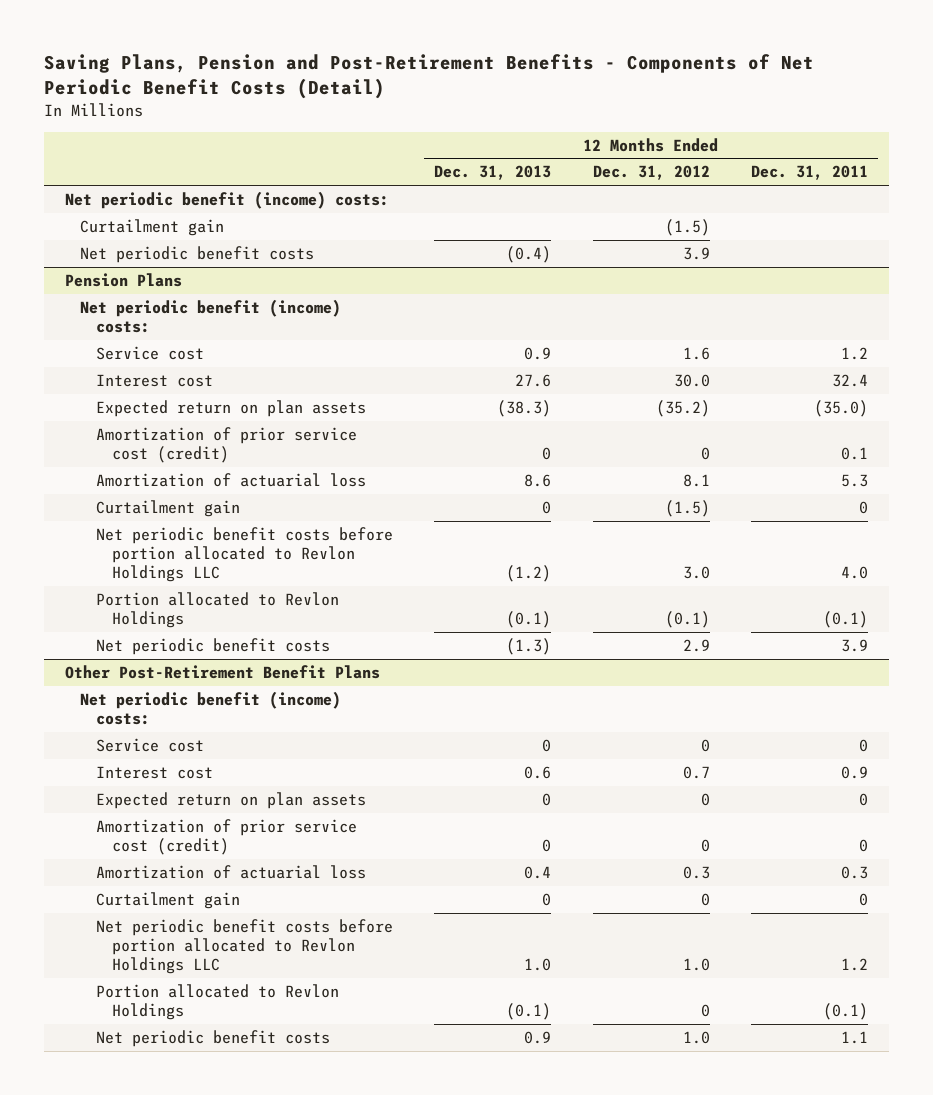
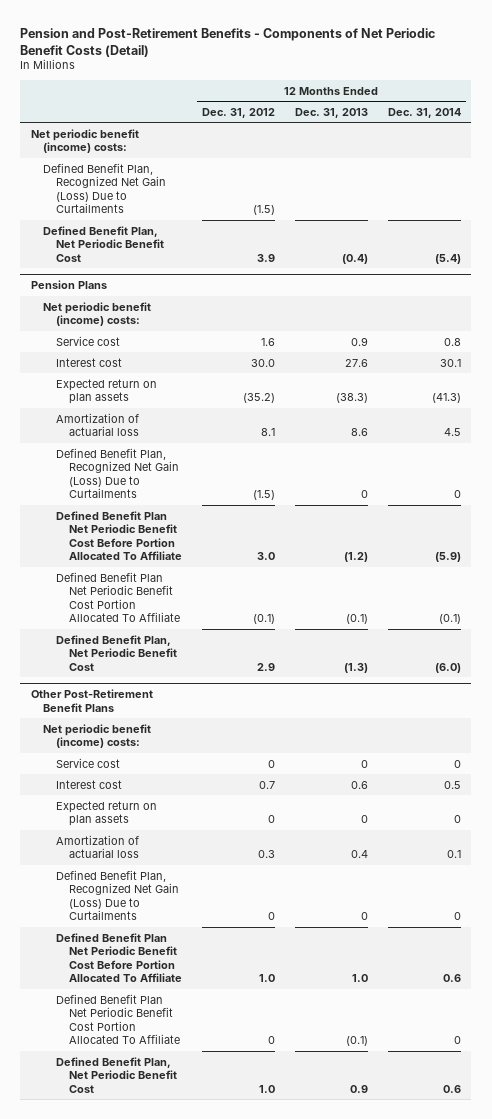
[44,54,815,100] Saving Plans, Pension and Post-Retirement Benefits - Components of Net Periodic Benefit Costs (Detail) -> [20,27,436,57] Pension and Post-Retirement Benefits - Components of Net Periodic Benefit Costs (Detail)
[751,165,869,181] Dec. 31, 2011 -> none
none -> [388,107,462,118] Dec. 31, 2014
[80,218,225,236] Curtailment gain -> [43,162,167,214] Defined Benefit Plan, Recognized Net Gain (Loss) Due to Curtailments
[80,245,315,263] Net periodic benefit costs -> [43,225,165,262] Defined Benefit Plan, Net Periodic Benefit Cost
[95,426,357,464] Amortization of prior service cost (credit) -> none
[95,499,240,517] Curtailment gain -> [56,447,179,499] Defined Benefit Plan, Recognized Net Gain (Loss) Due to Curtailments
[95,526,393,583] Net periodic benefit costs before portion allocated to Revlon Holdings LLC -> [56,510,182,561] Defined Benefit Plan Net Periodic Benefit Cost Before Portion Allocated To Affiliate
[95,591,339,629] Portion allocated to Revlon Holdings -> [56,571,180,623] Defined Benefit Plan Net Periodic Benefit Cost Portion Allocated To Affiliate
[95,637,330,655] Net periodic benefit costs -> [56,634,177,671] Defined Benefit Plan, Net Periodic Benefit Cost
[95,818,357,856] Amortization of prior service cost (credit) -> none
[95,891,240,909] Curtailment gain -> [56,869,179,921] Defined Benefit Plan, Recognized Net Gain (Loss) Due to Curtailments
[95,918,393,975] Net periodic benefit costs before portion allocated to Revlon Holdings LLC -> [56,932,182,983] Defined Benefit Plan Net Periodic Benefit Cost Before Portion Allocated To Affiliate
[95,983,339,1021] Portion allocated to Revlon Holdings -> [56,993,180,1045] Defined Benefit Plan Net Periodic Benefit Cost Portion Allocated To Affiliate
[95,1029,330,1047] Net periodic benefit costs -> [56,1056,177,1093] Defined Benefit Plan, Net Periodic Benefit Cost

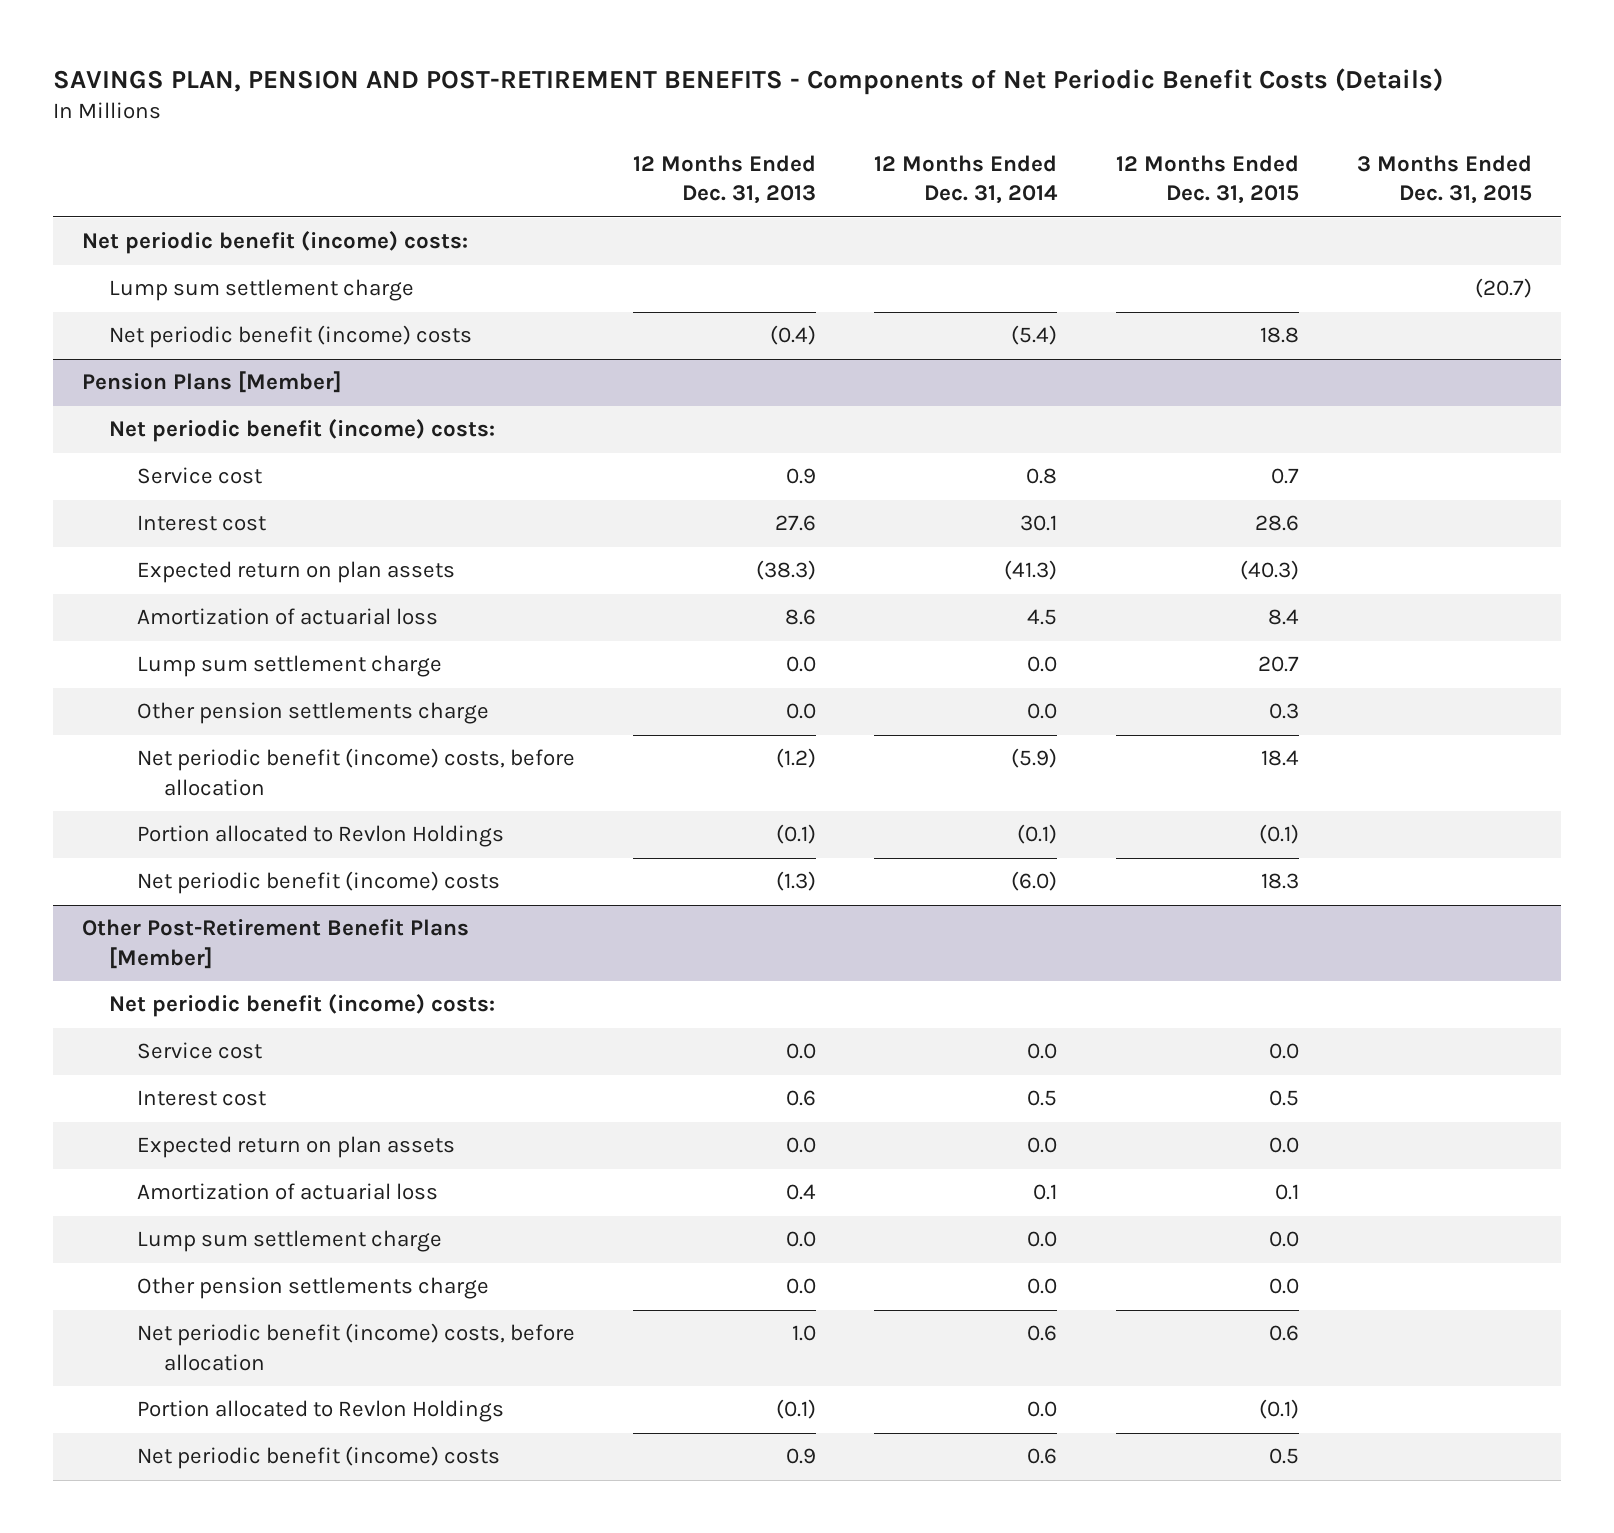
[20,27,436,57] Pension and Post-Retirement Benefits - Components of Net Periodic Benefit Costs (Detail) -> [52,67,1443,95] SAVINGS PLAN, PENSION AND POST-RETIREMENT BENEFITS - Components of Net Periodic Benefit Costs (Details)
[201,107,275,118] Dec. 31, 2012 -> none
none -> [1115,155,1299,205] 12 Months Ended Dec. 31, 2015
none -> [1356,155,1532,205] 3 Months Ended Dec. 31, 2015
[43,162,167,214] Defined Benefit Plan, Recognized Net Gain (Loss) Due to Curtailments -> [109,279,415,302] Lump sum settlement charge
[43,225,165,262] Defined Benefit Plan, Net Periodic Benefit Cost -> [109,325,473,349] Net periodic benefit (income) costs
[30,280,107,290] Pension Plans -> [81,371,342,394] Pension Plans [Member]
[56,447,179,499] Defined Benefit Plan, Recognized Net Gain (Loss) Due to Curtailments -> none
none -> [136,655,442,678] Lump sum settlement charge
none -> [136,702,489,725] Other pension settlements charge
[56,510,182,561] Defined Benefit Plan Net Periodic Benefit Cost Before Portion Allocated To Affiliate -> [136,748,575,796] Net periodic benefit (income) costs, before allocation
[56,571,180,623] Defined Benefit Plan Net Periodic Benefit Cost Portion Allocated To Affiliate -> [136,825,504,848] Portion allocated to Revlon Holdings
[56,634,177,671] Defined Benefit Plan, Net Periodic Benefit Cost -> [136,871,500,895] Net periodic benefit (income) costs
[30,689,153,712] Other Post-Retirement Benefit Plans -> [81,919,469,969] Other Post-Retirement Benefit Plans [Member]
[360,759,368,768] 0 -> [786,1043,817,1060] 0.0
[454,759,462,768] 0 -> [1027,1043,1058,1060] 0.0
[360,815,368,824] 0 -> [786,1137,817,1154] 0.0
[454,815,462,824] 0 -> [1027,1137,1058,1154] 0.0
[56,869,179,921] Defined Benefit Plan, Recognized Net Gain (Loss) Due to Curtailments -> none
none -> [136,1230,442,1253] Lump sum settlement charge
none -> [136,1277,489,1300] Other pension settlements charge
[56,932,182,983] Defined Benefit Plan Net Periodic Benefit Cost Before Portion Allocated To Affiliate -> [136,1323,575,1371] Net periodic benefit (income) costs, before allocation
[56,993,180,1045] Defined Benefit Plan Net Periodic Benefit Cost Portion Allocated To Affiliate -> [136,1400,504,1423] Portion allocated to Revlon Holdings
[454,1036,462,1045] 0 -> [1027,1401,1058,1418] 0.0
[56,1056,177,1093] Defined Benefit Plan, Net Periodic Benefit Cost -> [136,1446,500,1470] Net periodic benefit (income) costs

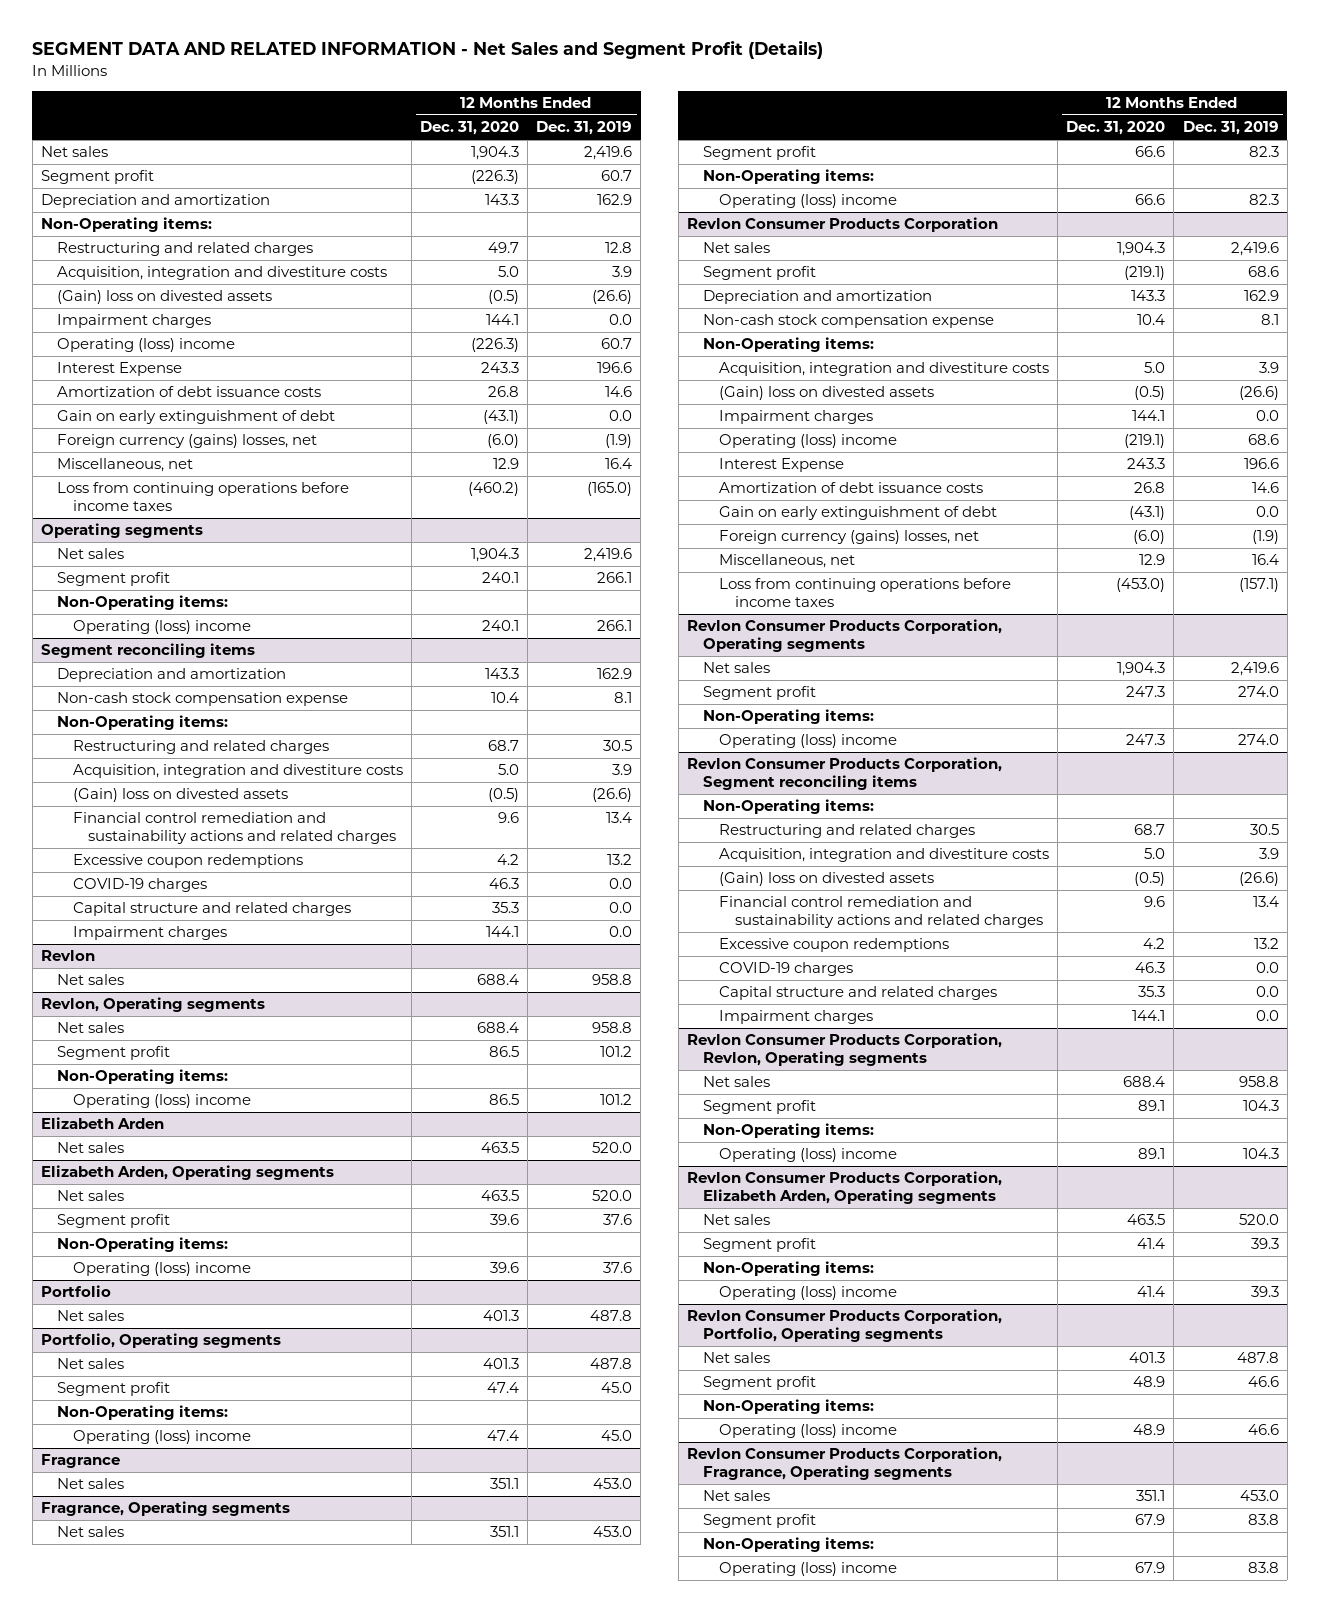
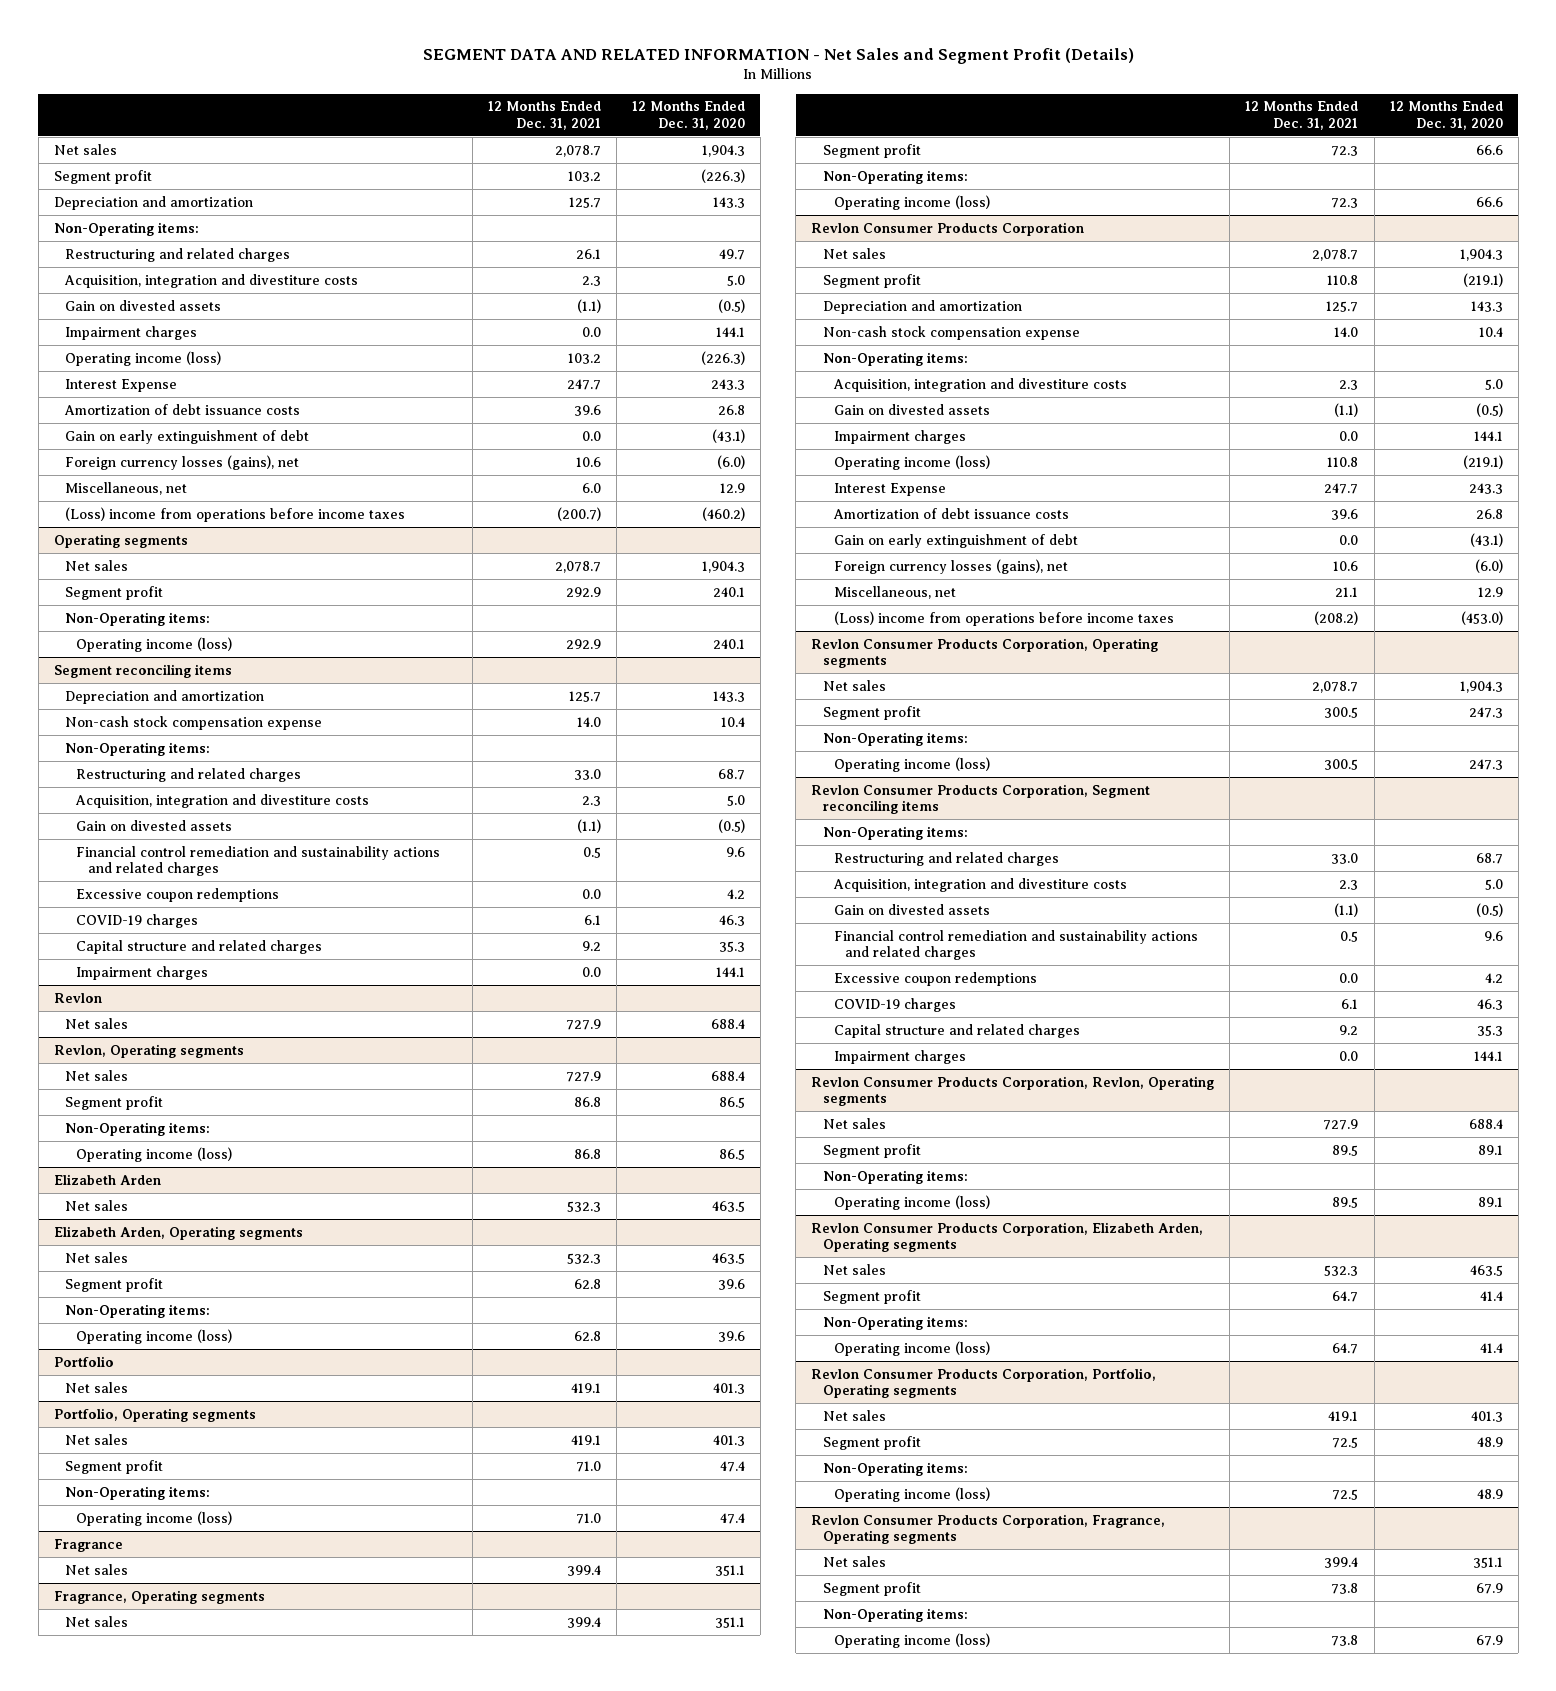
[536,121,633,136] Dec. 31, 2019 -> none
none -> [487,101,601,130] 12 Months Ended Dec. 31, 2021
[56,290,272,305] (Gain) loss on divested assets -> [65,299,222,311] Gain on divested assets
[56,338,235,353] Operating (loss) income -> [65,350,222,366] Operating income (loss)
[56,434,317,449] Foreign currency (gains) losses, net -> [65,454,300,470] Foreign currency losses (gains), net
[56,482,349,511] Loss from continuing operations before income taxes -> [65,506,406,522] (Loss) income from operations before income taxes
[72,620,251,635] Operating (loss) income -> [76,636,233,652] Operating income (loss)
[72,788,288,803] (Gain) loss on divested assets -> [76,819,233,831] Gain on divested assets
[72,1094,251,1109] Operating (loss) income -> [76,1146,233,1162] Operating income (loss)
[72,1262,251,1277] Operating (loss) income -> [76,1328,233,1344] Operating income (loss)
[72,1430,251,1445] Operating (loss) income -> [76,1510,233,1526] Operating income (loss)
[718,194,897,209] Operating (loss) income -> [834,194,991,210] Operating income (loss)
[718,386,934,401] (Gain) loss on divested assets -> [834,403,991,415] Gain on divested assets
[718,434,897,449] Operating (loss) income -> [834,454,991,470] Operating income (loss)
[718,530,979,545] Foreign currency (gains) losses, net -> [834,558,1069,574] Foreign currency losses (gains), net
[718,578,1011,607] Loss from continuing operations before income taxes -> [834,610,1175,626] (Loss) income from operations before income taxes
[718,734,897,749] Operating (loss) income -> [834,756,991,772] Operating income (loss)
[718,872,934,887] (Gain) loss on divested assets -> [834,903,991,915] Gain on divested assets
[718,1148,897,1163] Operating (loss) income -> [834,1194,991,1210] Operating income (loss)
[718,1286,897,1301] Operating (loss) income -> [834,1340,991,1356] Operating income (loss)
[718,1424,897,1439] Operating (loss) income -> [834,1486,991,1502] Operating income (loss)
[718,1562,897,1577] Operating (loss) income -> [834,1632,991,1648] Operating income (loss)

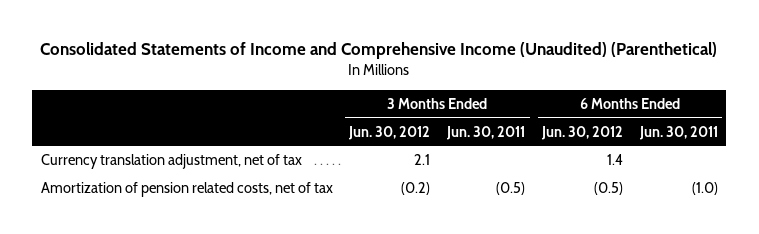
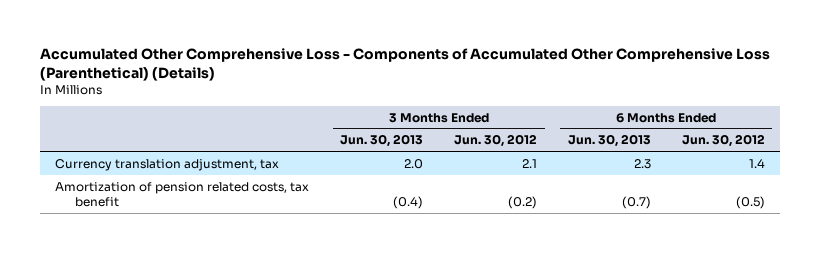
[40,42,718,60] Consolidated Statements of Income and Comprehensive Income (Unaudited) (Parenthetical) -> [40,47,771,81] Accumulated Other Comprehensive Loss - Components of Accumulated Other Comprehensive Loss (Parenthetical) (Details)
[446,125,526,140] Jun. 30, 2011 -> none
[638,125,718,140] Jun. 30, 2011 -> none
none -> [340,134,424,148] Jun. 30, 2013
none -> [567,134,651,148] Jun. 30, 2013
[40,154,302,170] Currency translation adjustment, net of tax -> [55,158,280,171] Currency translation adjustment, tax
[40,182,333,198] Amortization of pension related costs, net of tax -> [55,181,310,207] Amortization of pension related costs, tax benefit

